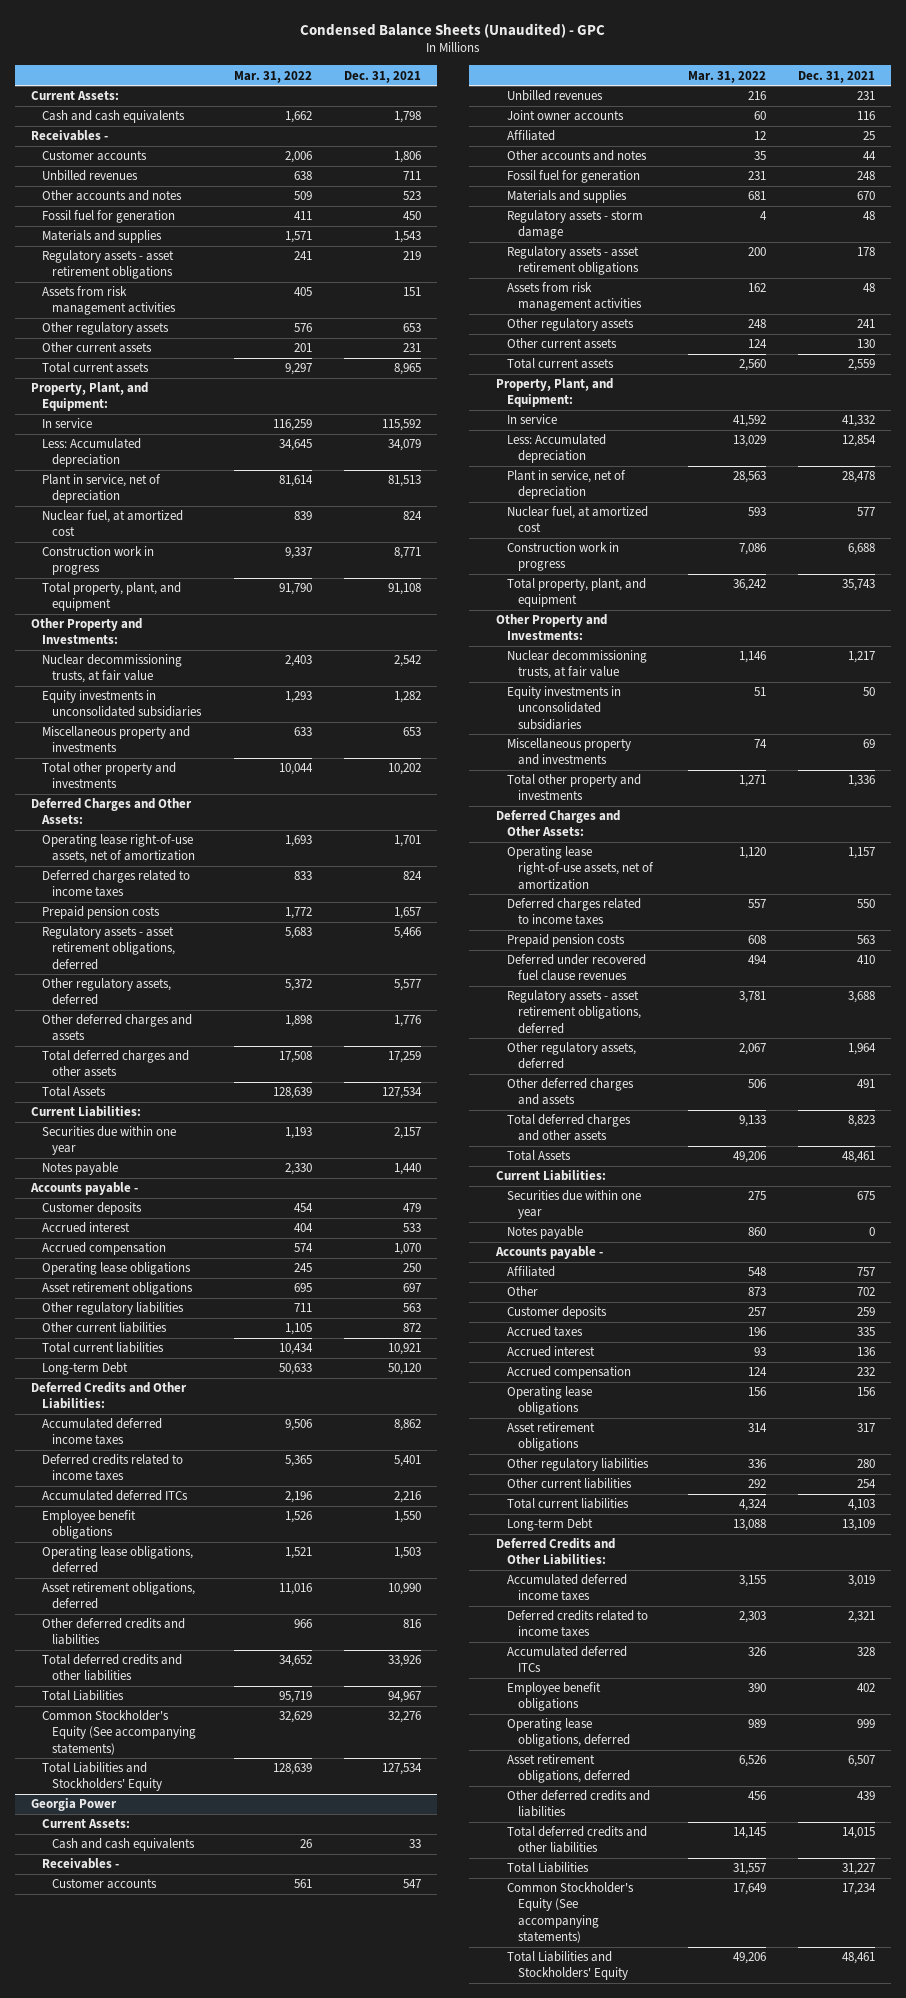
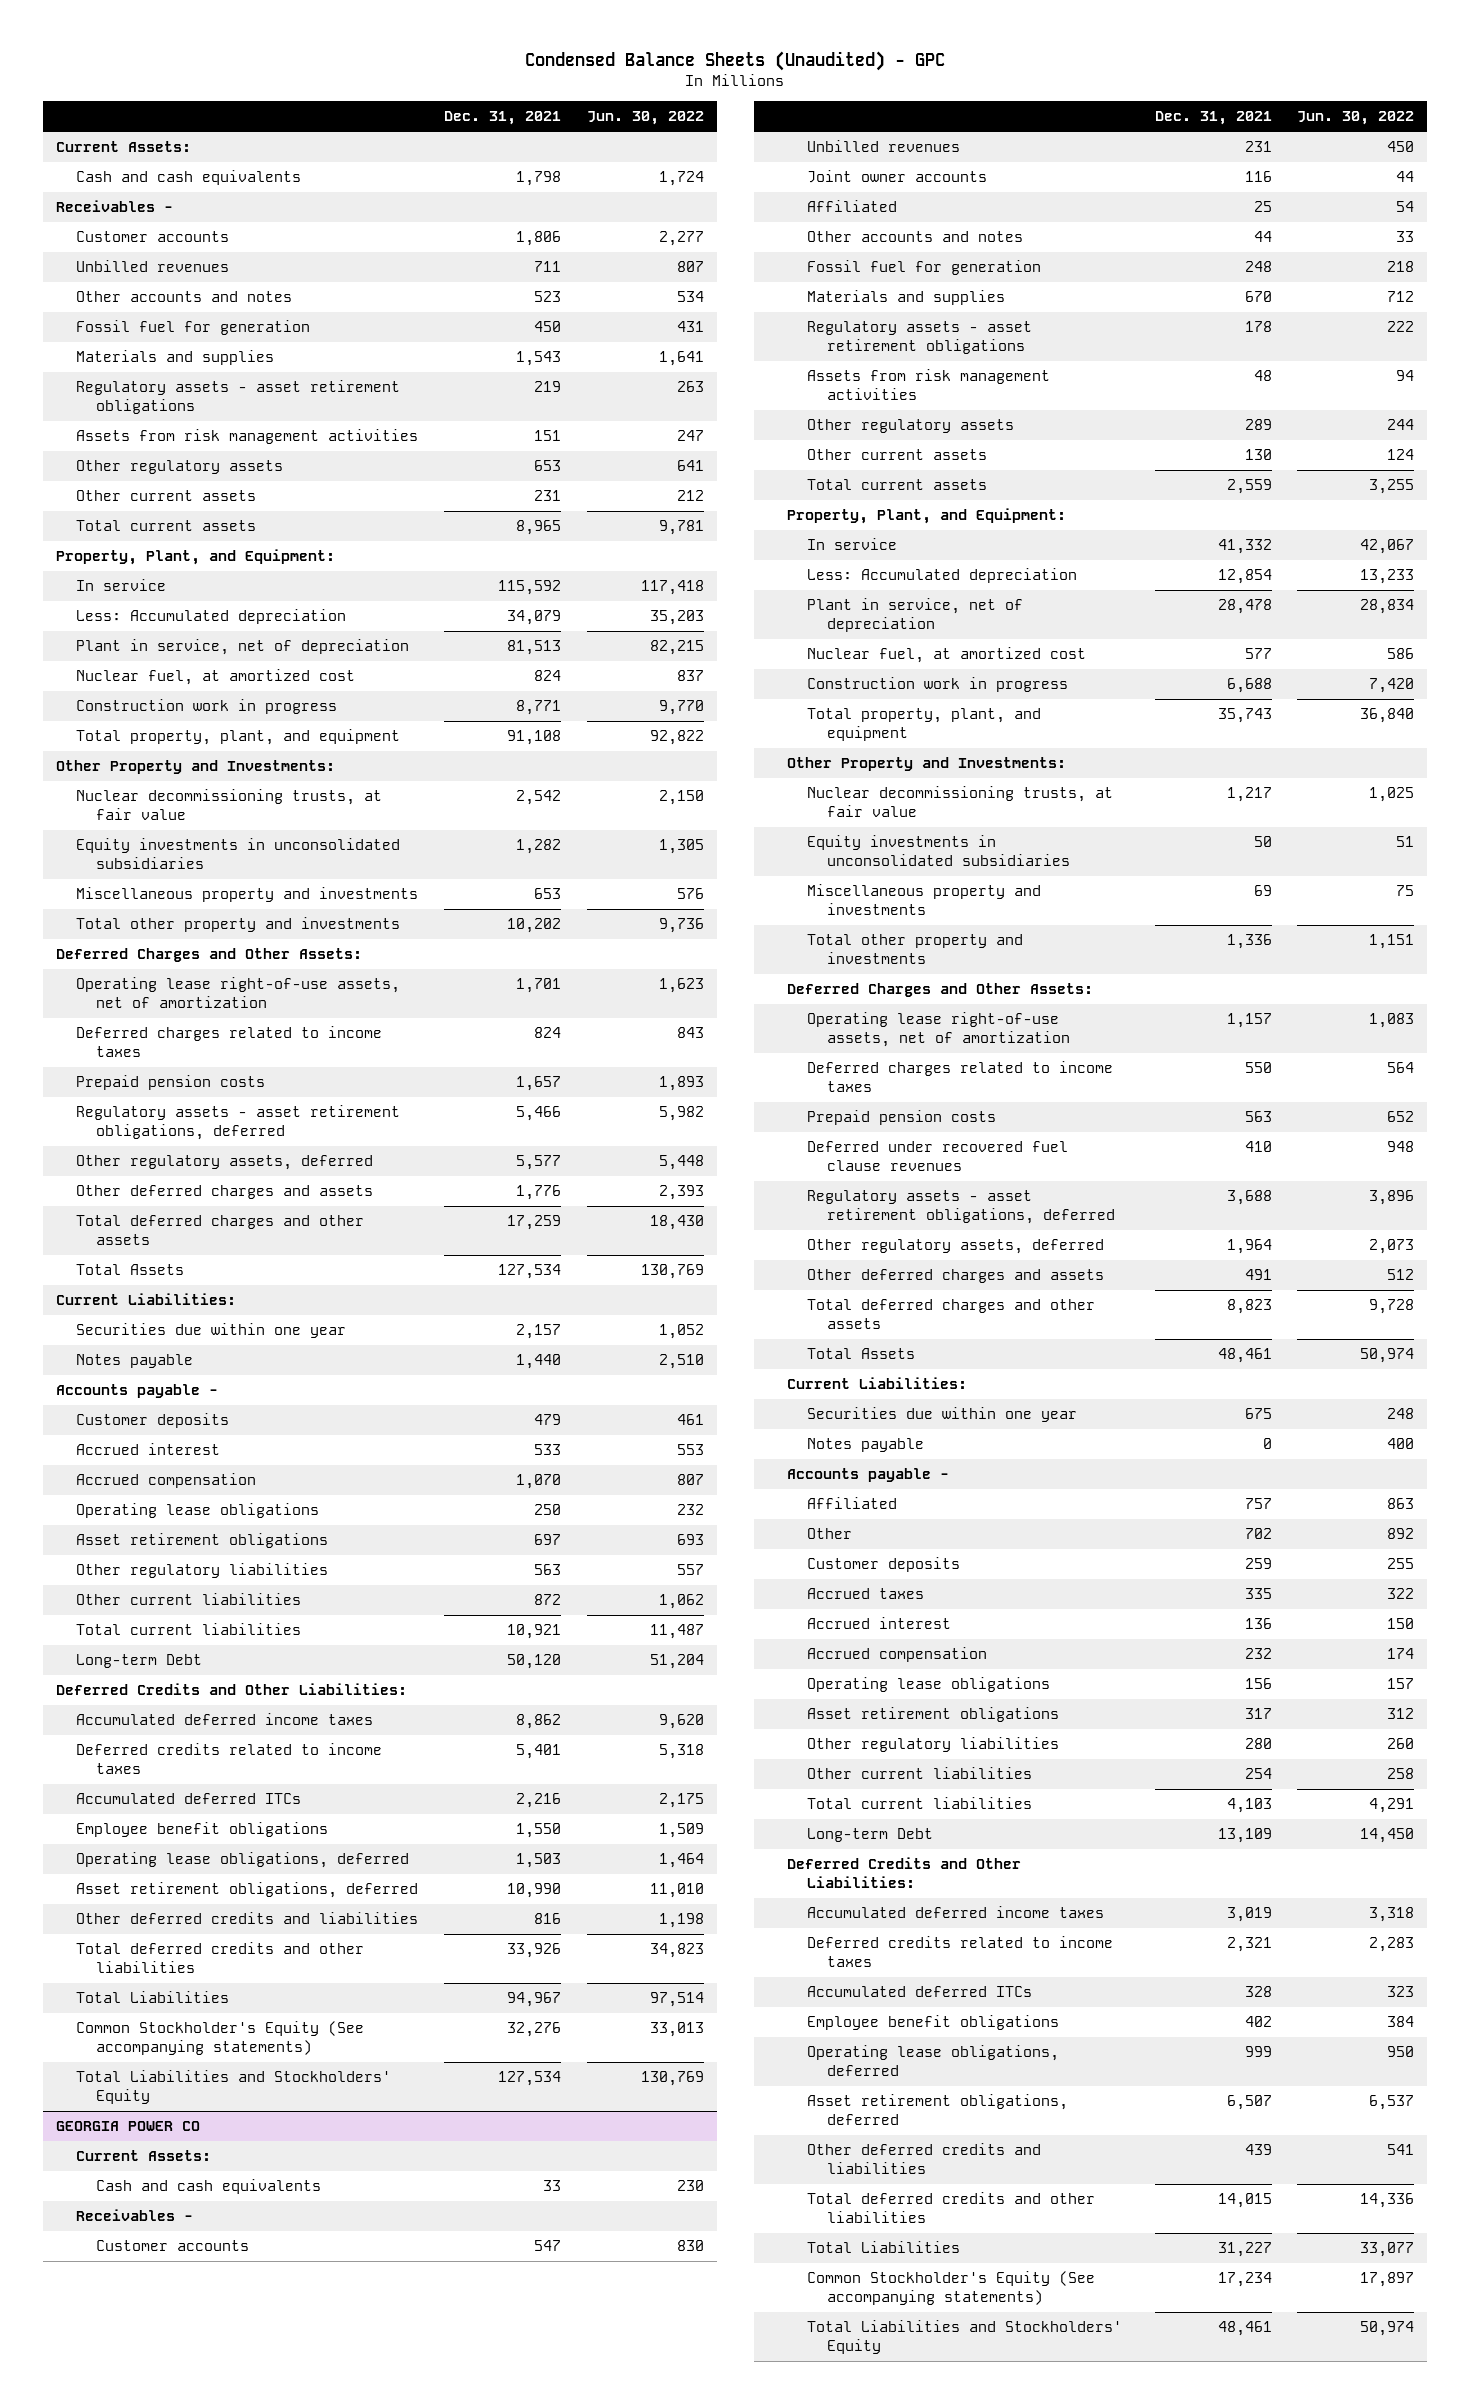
[233,70,312,83] Mar. 31, 2022 -> none
none -> [586,111,704,126] Jun. 30, 2022
[30,1798,117,1812] Georgia Power -> [56,2121,201,2132] GEORGIA POWER CO
[506,210,643,240] Regulatory assets - storm damage -> none
[856,319,875,329] 241 -> [1244,419,1272,431] 289

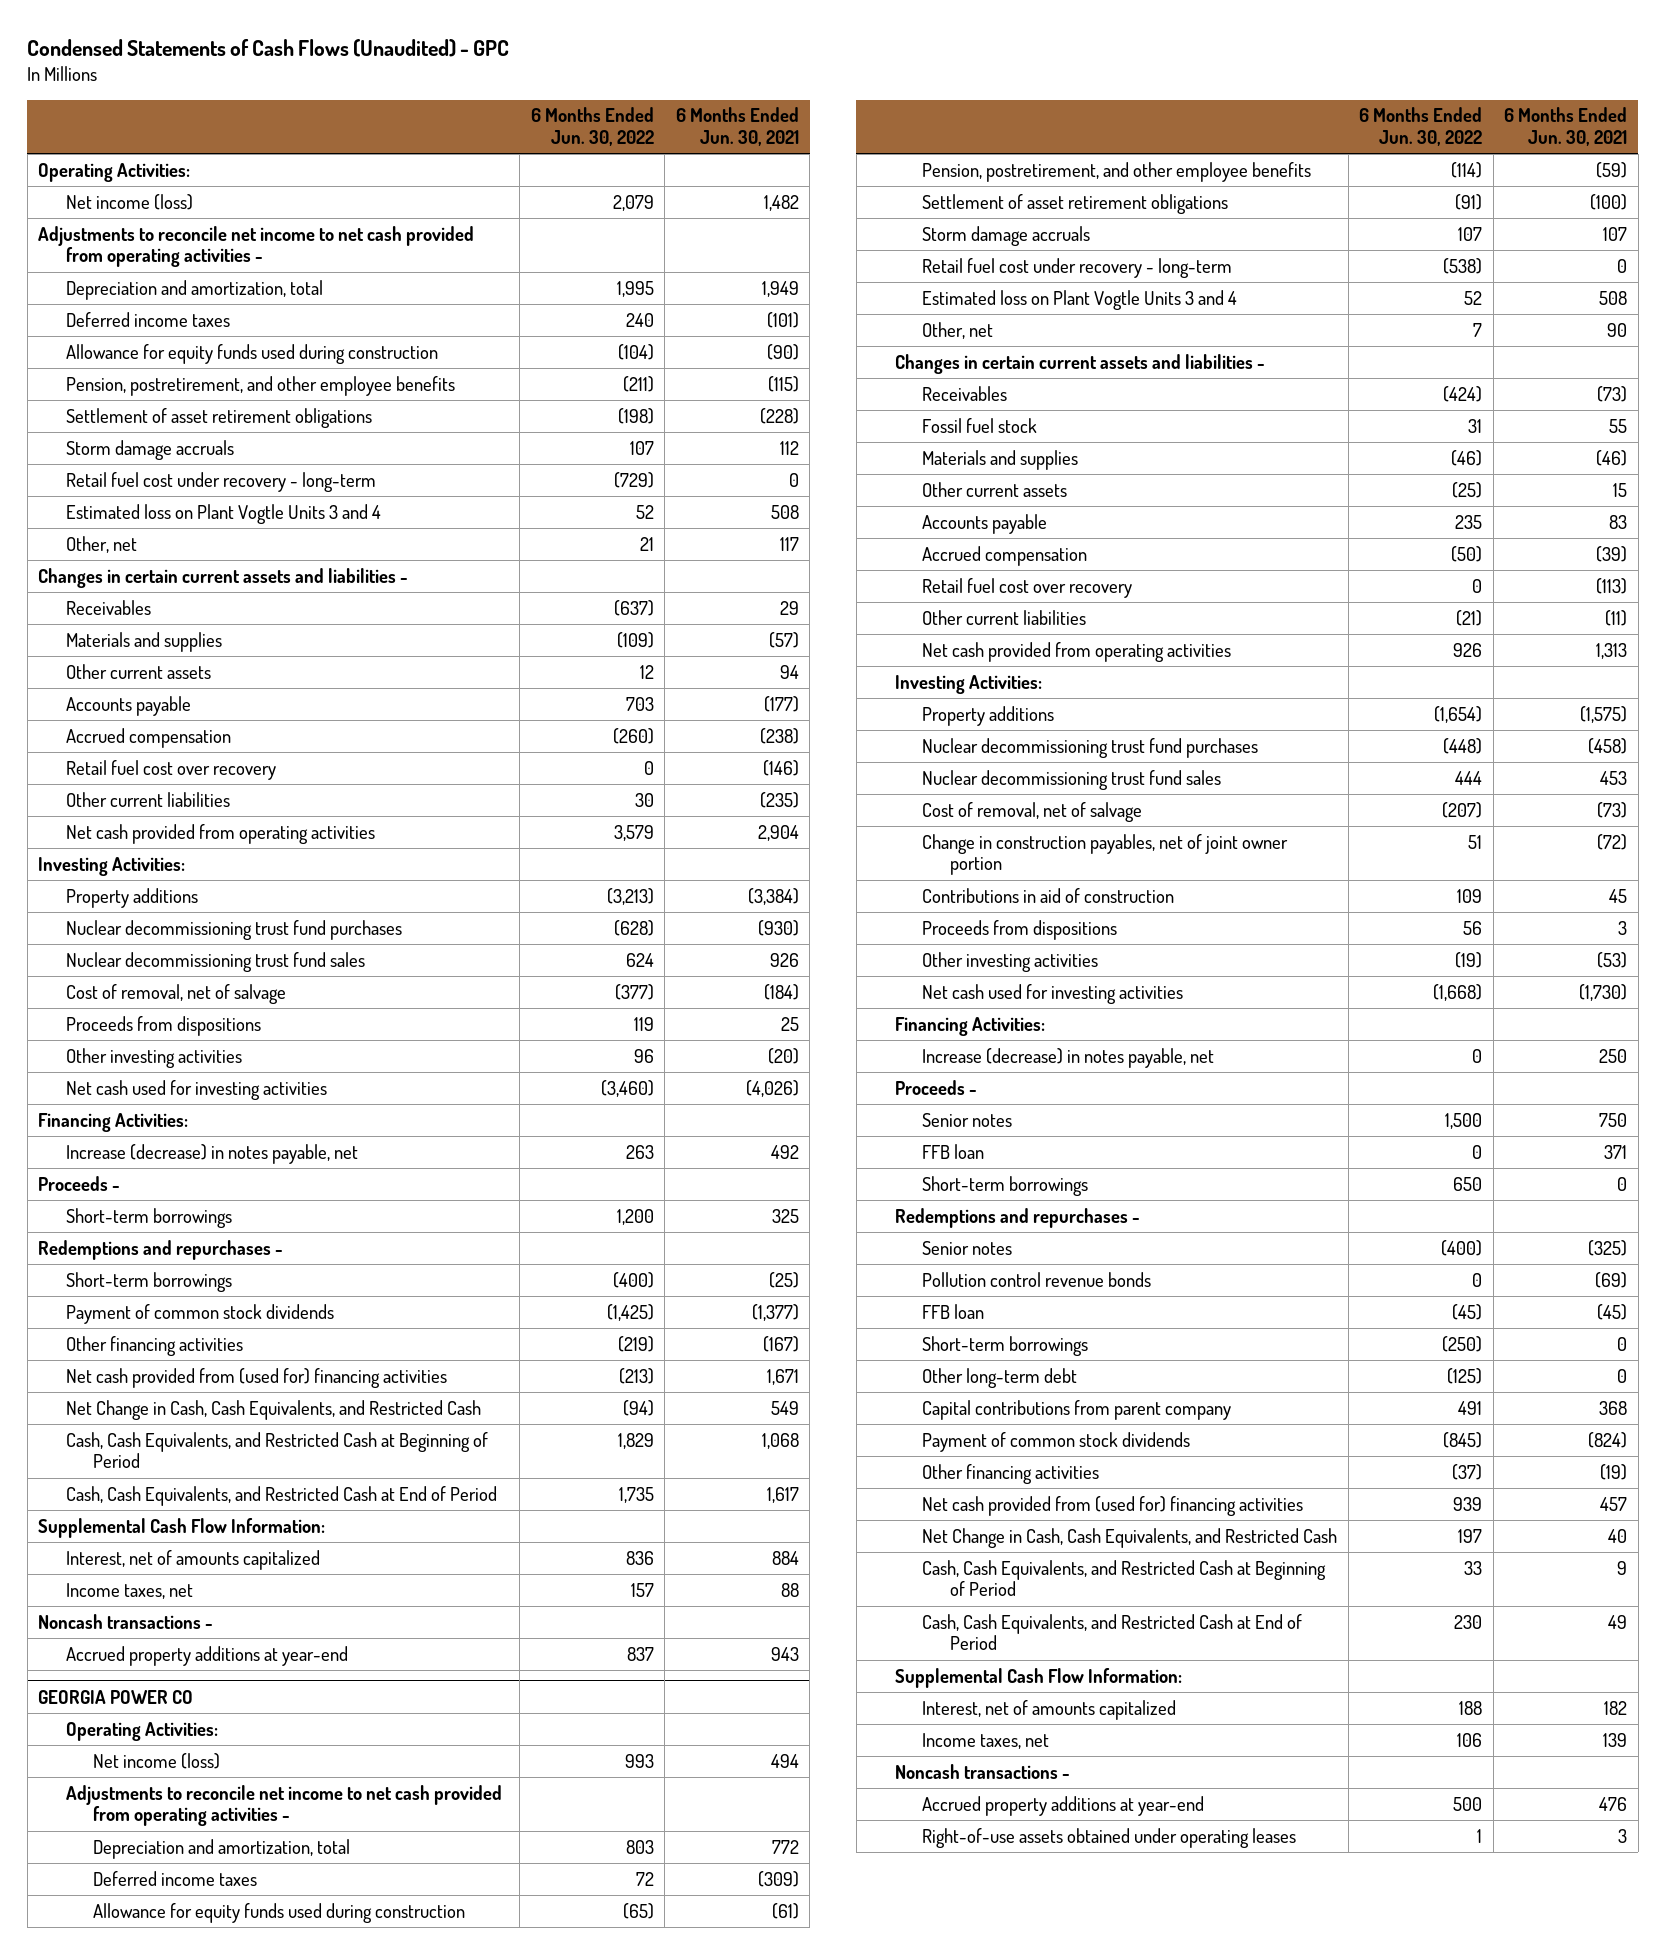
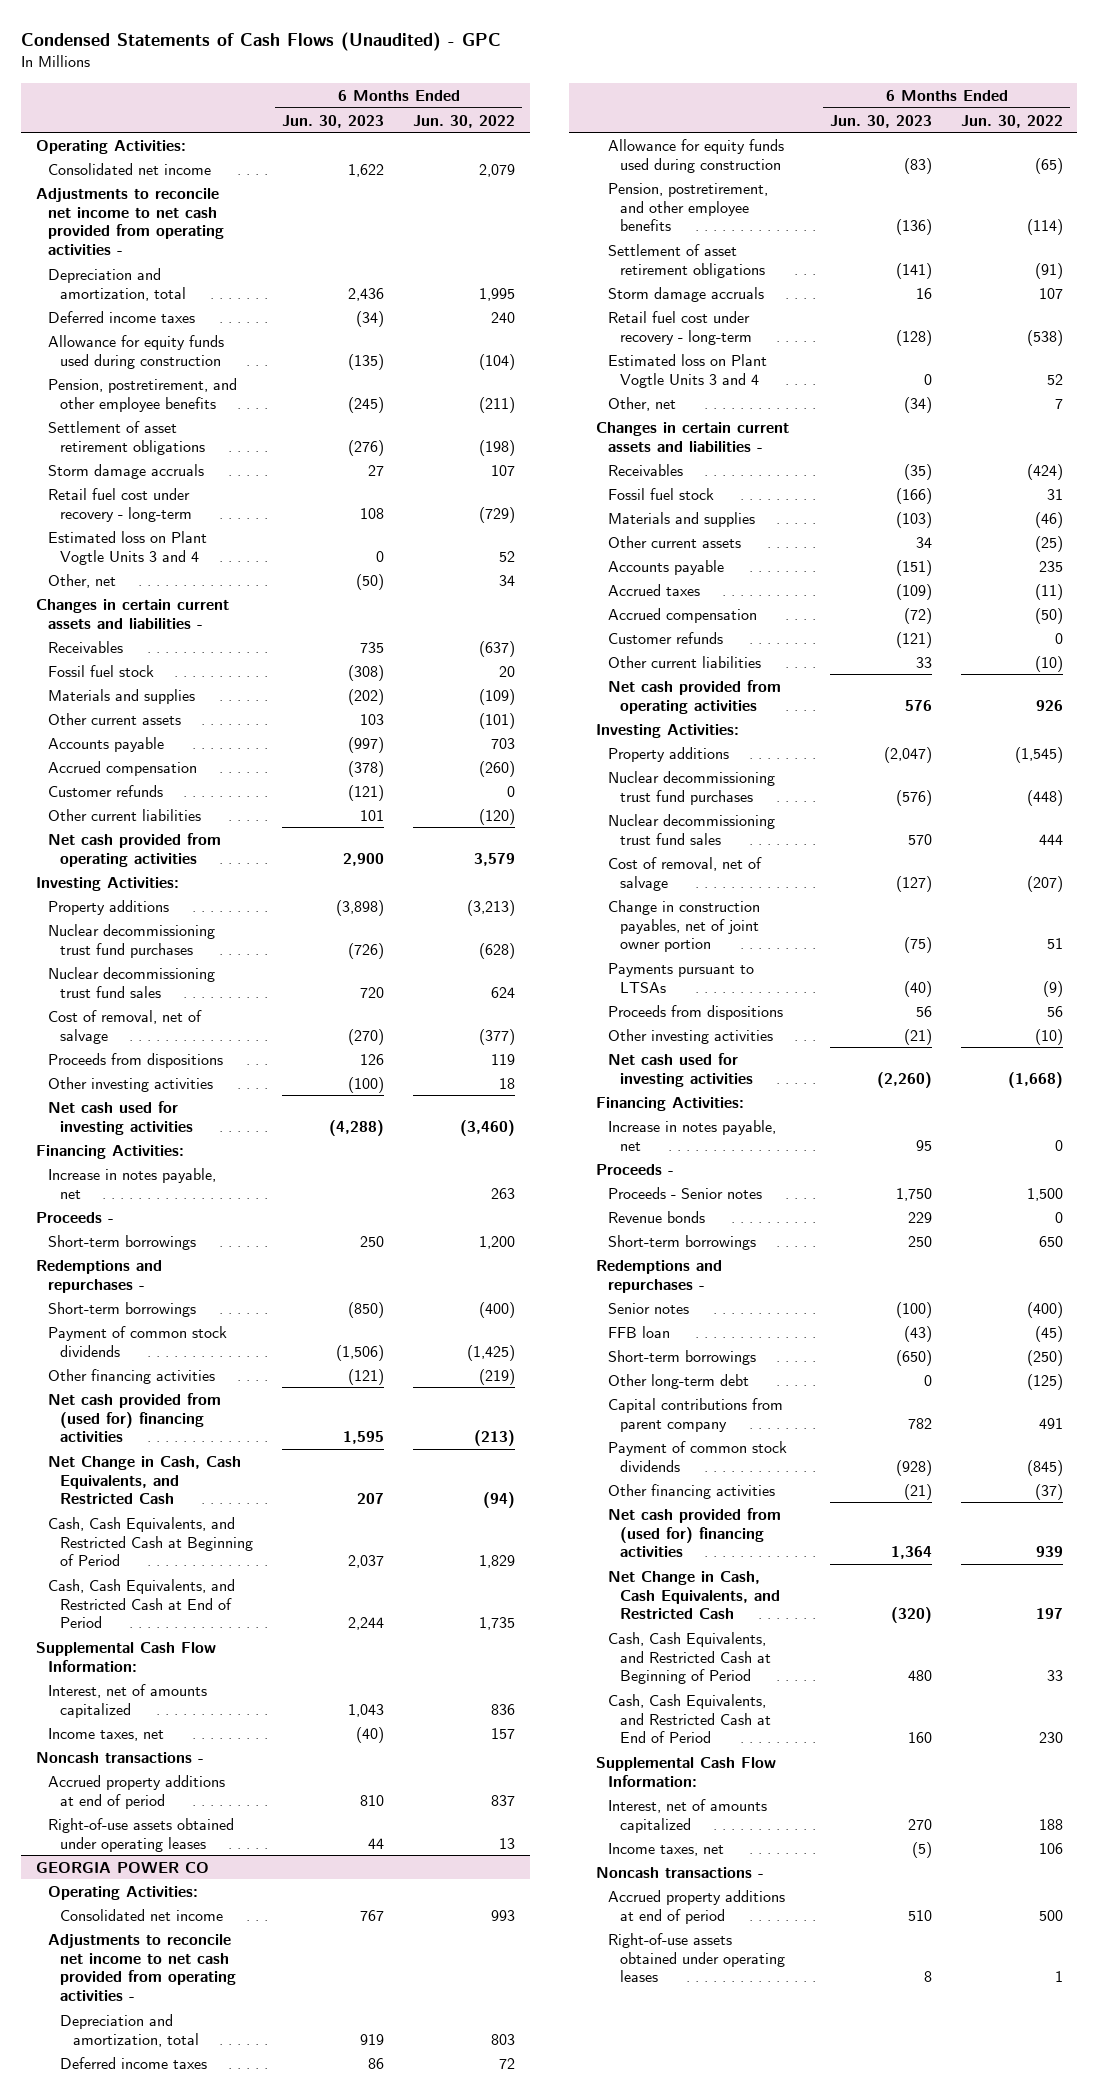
[675,107,799,146] 6 Months Ended Jun. 30, 2021 -> none
none -> [282,114,385,128] Jun. 30, 2023
[65,193,193,210] Net income (loss) -> [48,162,212,175] Consolidated net income
[639,536,654,551] 21 -> [499,574,516,586] 34
none -> [48,664,155,677] Fossil fuel stock
[639,664,654,679] 12 -> [479,712,516,729] (101)
[65,759,276,780] Retail fuel cost over recovery -> none
none -> [48,784,164,797] Customer refunds
[634,792,654,807] 30 -> [479,808,516,825] (120)
[633,1048,654,1063] 96 -> [499,1077,516,1089] 18
[65,1143,358,1164] Increase (decrease) in notes payable, net -> [48,1167,217,1199] Increase in notes payable, net
[65,1645,348,1666] Accrued property additions at year-end -> [48,1774,226,1809] Accrued property additions at end of period
none -> [48,1817,235,1852] Right-of-use assets obtained under operating leases
[93,1752,221,1769] Net income (loss) -> [60,1908,224,1921] Consolidated net income
none -> [608,583,701,596] Accrued taxes
[922,577,1133,598] Retail fuel cost over recovery -> none
none -> [608,631,724,644] Customer refunds
[1456,609,1483,626] (21) -> [1034,655,1063,672] (10)
[1434,705,1483,723] (1,654) -> [1014,746,1063,763] (1,545)
[922,887,1175,903] Contributions in aid of construction -> none
none -> [608,962,755,993] Payments pursuant to LTSAs
[1455,951,1483,968] (19) -> [1034,1028,1063,1045] (10)
[922,1047,1215,1068] Increase (decrease) in notes payable, net -> [608,1119,777,1151] Increase in notes payable, net
[922,1143,985,1159] FFB loan -> none
[922,1112,1013,1127] Senior notes -> [608,1186,763,1199] Proceeds - Senior notes
none -> [608,1210,706,1223] Revenue bonds
[922,1271,1152,1287] Pollution control revenue bonds -> none
[922,1795,1205,1816] Accrued property additions at year-end -> [608,1889,786,1924] Accrued property additions at end of period

